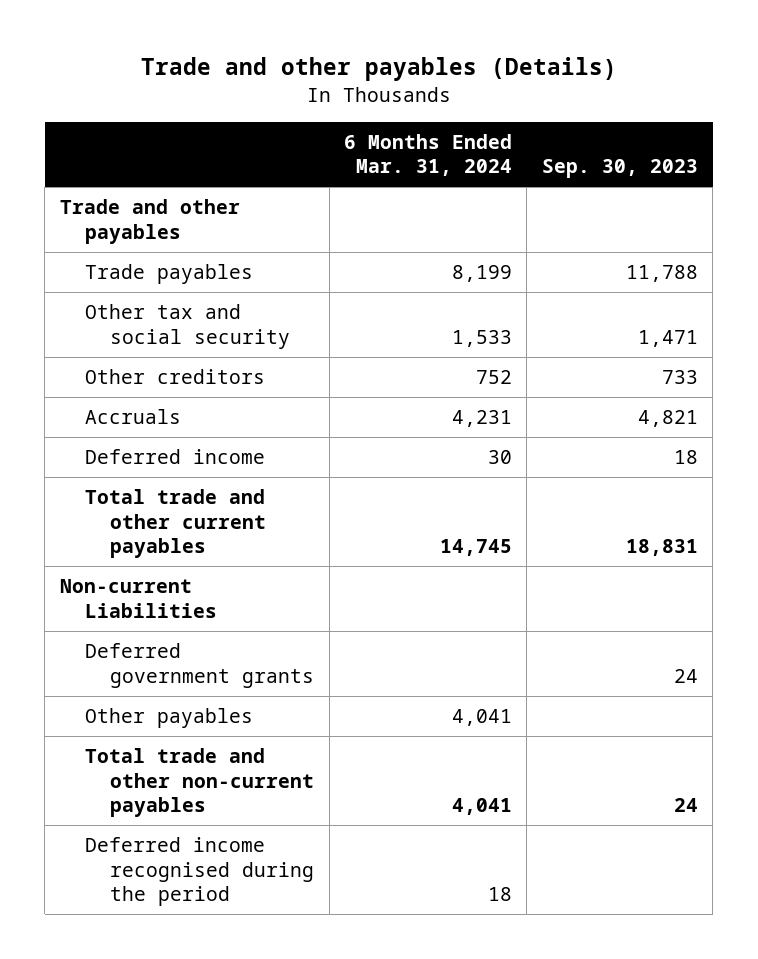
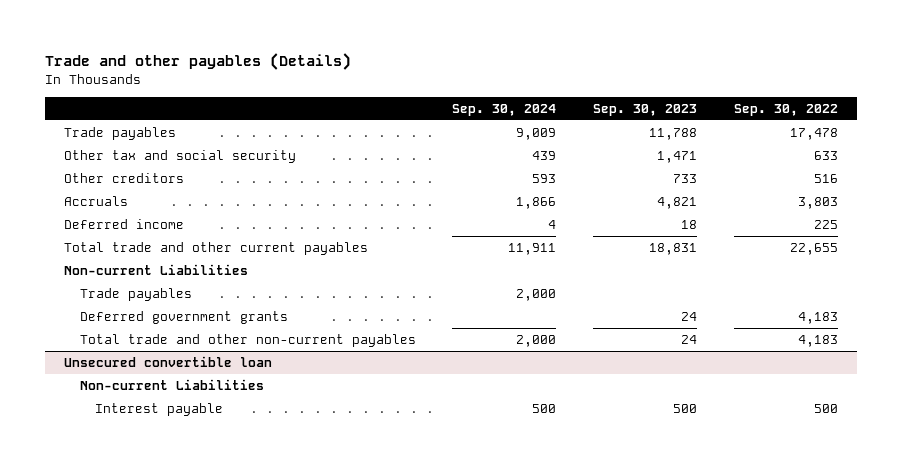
[343,133,512,177] 6 Months Ended Mar. 31, 2024 -> none
none -> [452,103,557,116] Sep. 30, 2024
none -> [734,103,839,116] Sep. 30, 2022
[59,199,240,244] Trade and other payables -> none
none -> [79,288,192,302] Trade payables
[84,708,253,729] Other payables -> none
[84,837,315,907] Deferred income recognised during the period -> none
none -> [63,356,272,368] Unsecured convertible loan
none -> [79,379,264,391] Non-current Liabilities
none -> [95,403,224,417] Interest payable

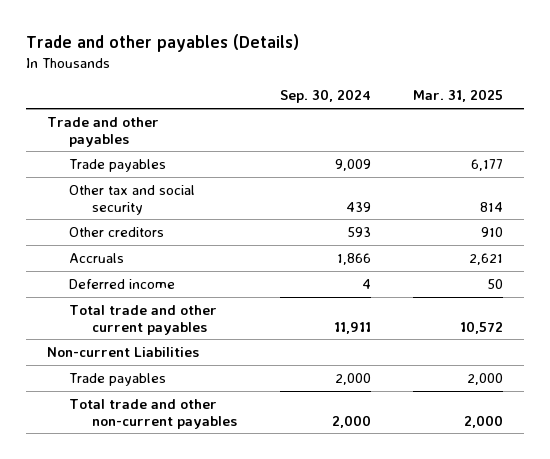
[593,103,698,116] Sep. 30, 2023 -> none
[734,103,839,116] Sep. 30, 2022 -> none
none -> [413,89,504,103] Mar. 31, 2025
none -> [46,116,159,147] Trade and other payables
[79,311,288,325] Deferred government grants -> none
[63,356,272,368] Unsecured convertible loan -> none
[79,379,264,391] Non-current Liabilities -> none
[95,403,224,417] Interest payable -> none

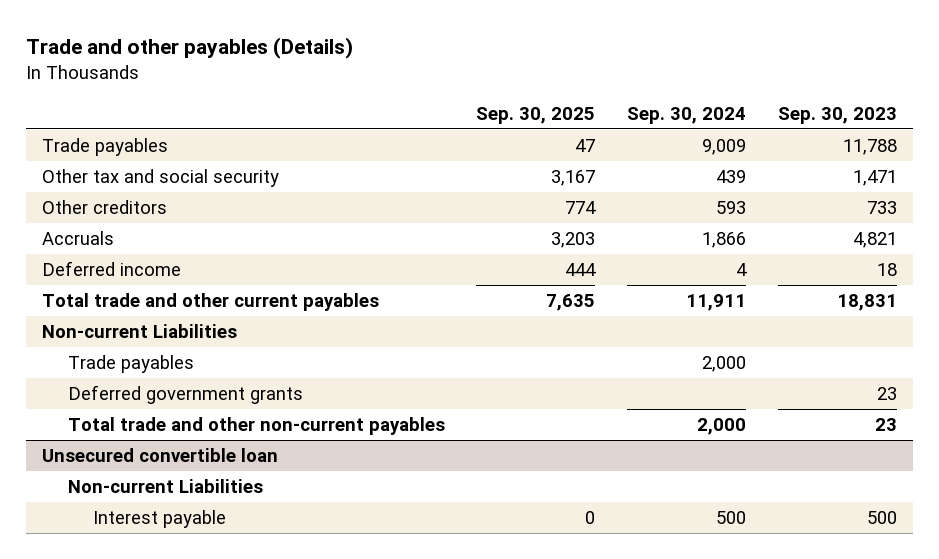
[413,89,504,103] Mar. 31, 2025 -> none
none -> [476,106,596,124] Sep. 30, 2025
none -> [778,106,898,124] Sep. 30, 2023
[46,116,159,147] Trade and other payables -> none
none -> [67,385,303,405] Deferred government grants
none -> [41,448,278,463] Unsecured convertible loan
none -> [67,479,263,494] Non-current Liabilities
none -> [93,510,227,529] Interest payable

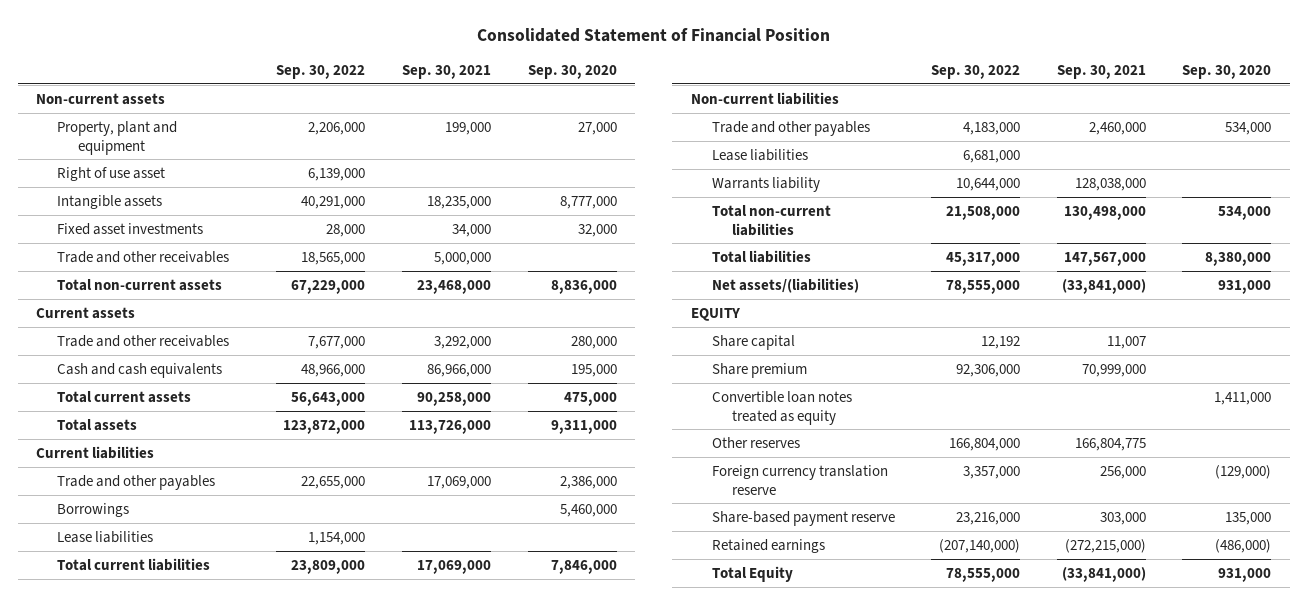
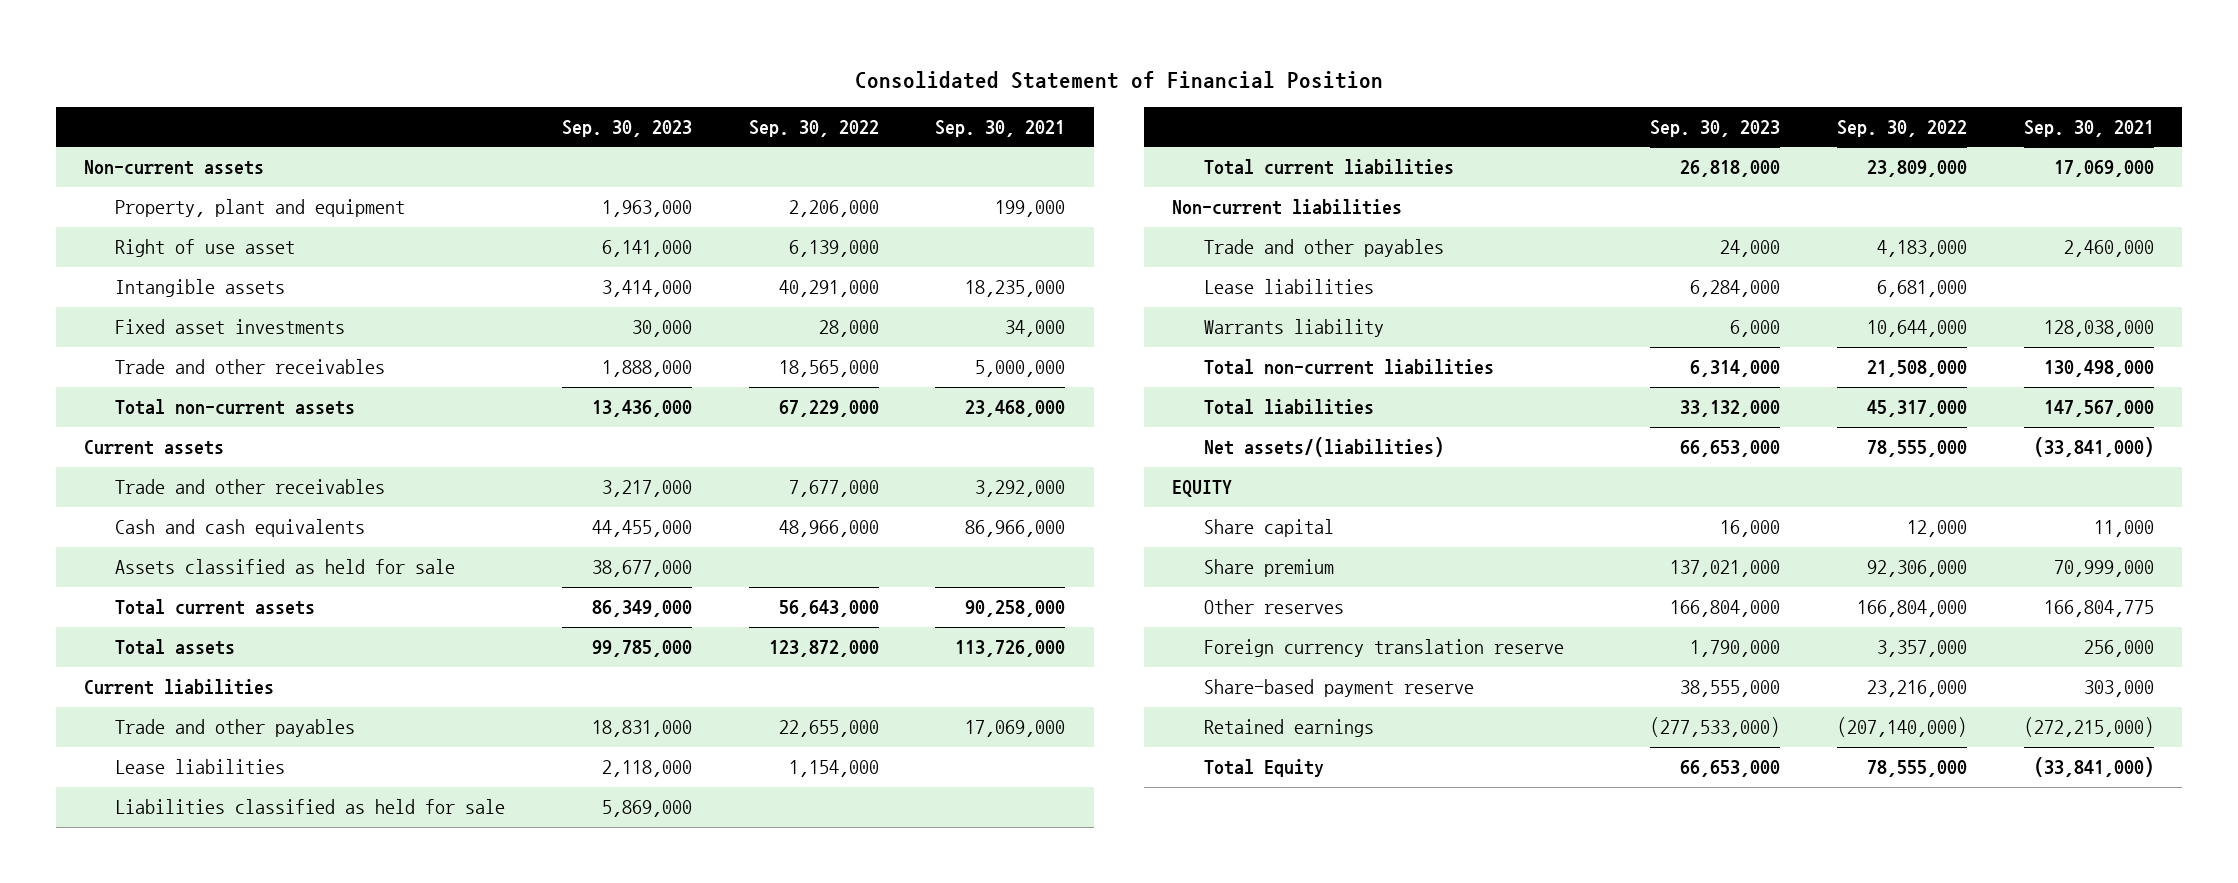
[527,64,617,79] Sep. 30, 2020 -> none
none -> [562,119,693,137] Sep. 30, 2023
none -> [115,559,456,575] Assets classified as held for sale
[56,502,129,517] Borrowings -> none
none -> [115,799,506,815] Liabilities classified as held for sale
[981,335,1021,349] 12,192 -> [1907,520,1968,538] 12,000
[1106,335,1146,349] 11,007 -> [2093,520,2154,538] 11,000
[711,390,852,425] Convertible loan notes treated as equity -> none

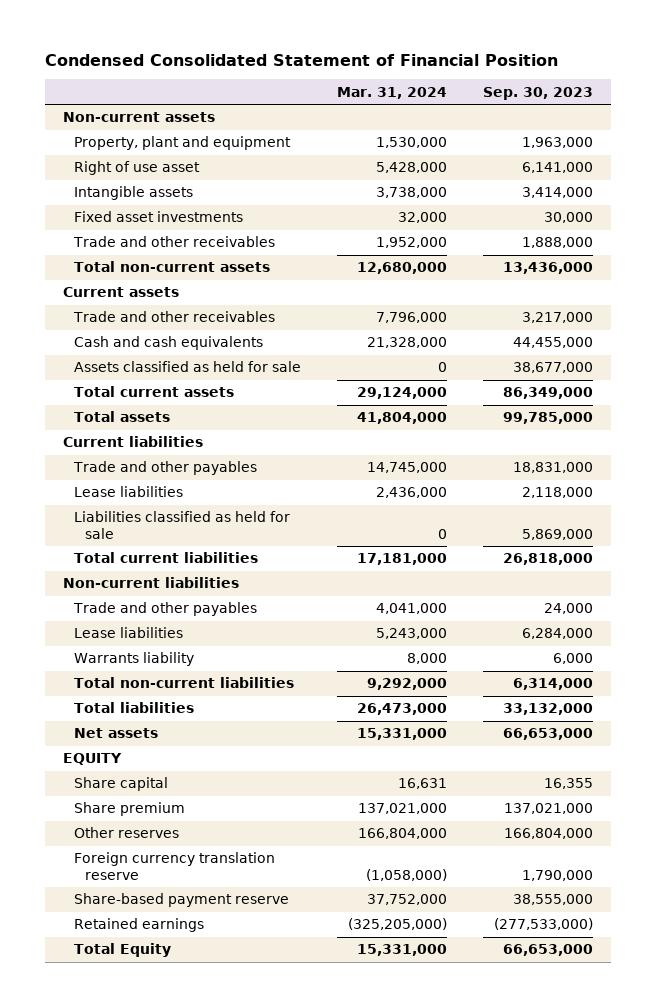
[854,70,1383,89] Consolidated Statement of Financial Position -> [45,53,559,66] Condensed Consolidated Statement of Financial Position
[748,119,879,137] Sep. 30, 2022 -> none
[935,119,1066,137] Sep. 30, 2021 -> none
none -> [337,86,448,99] Mar. 31, 2024
[1203,437,1444,458] Net assets/(liabilities) -> [74,728,159,739] Net assets
[1720,520,1781,538] 16,000 -> [544,778,594,790] 16,355

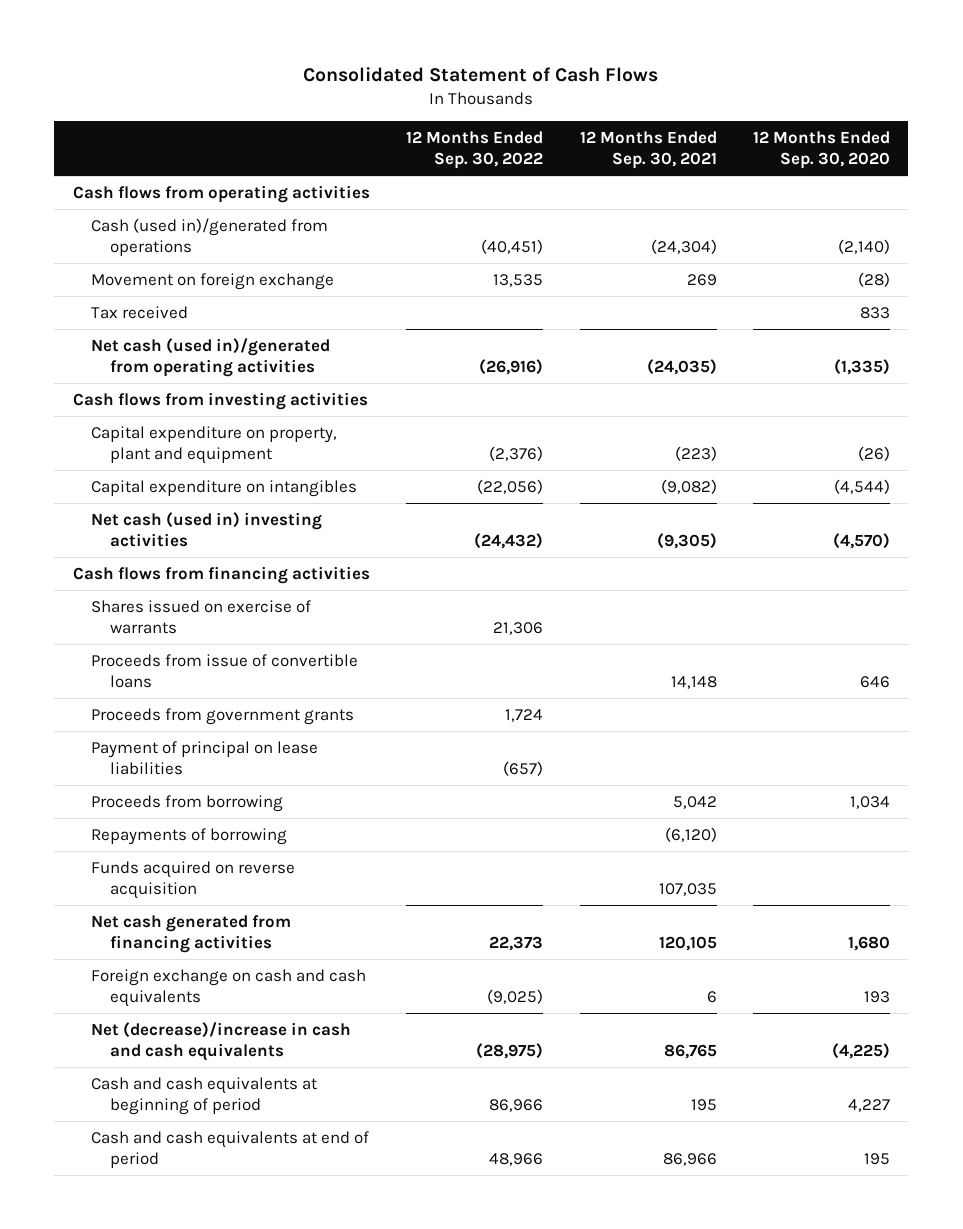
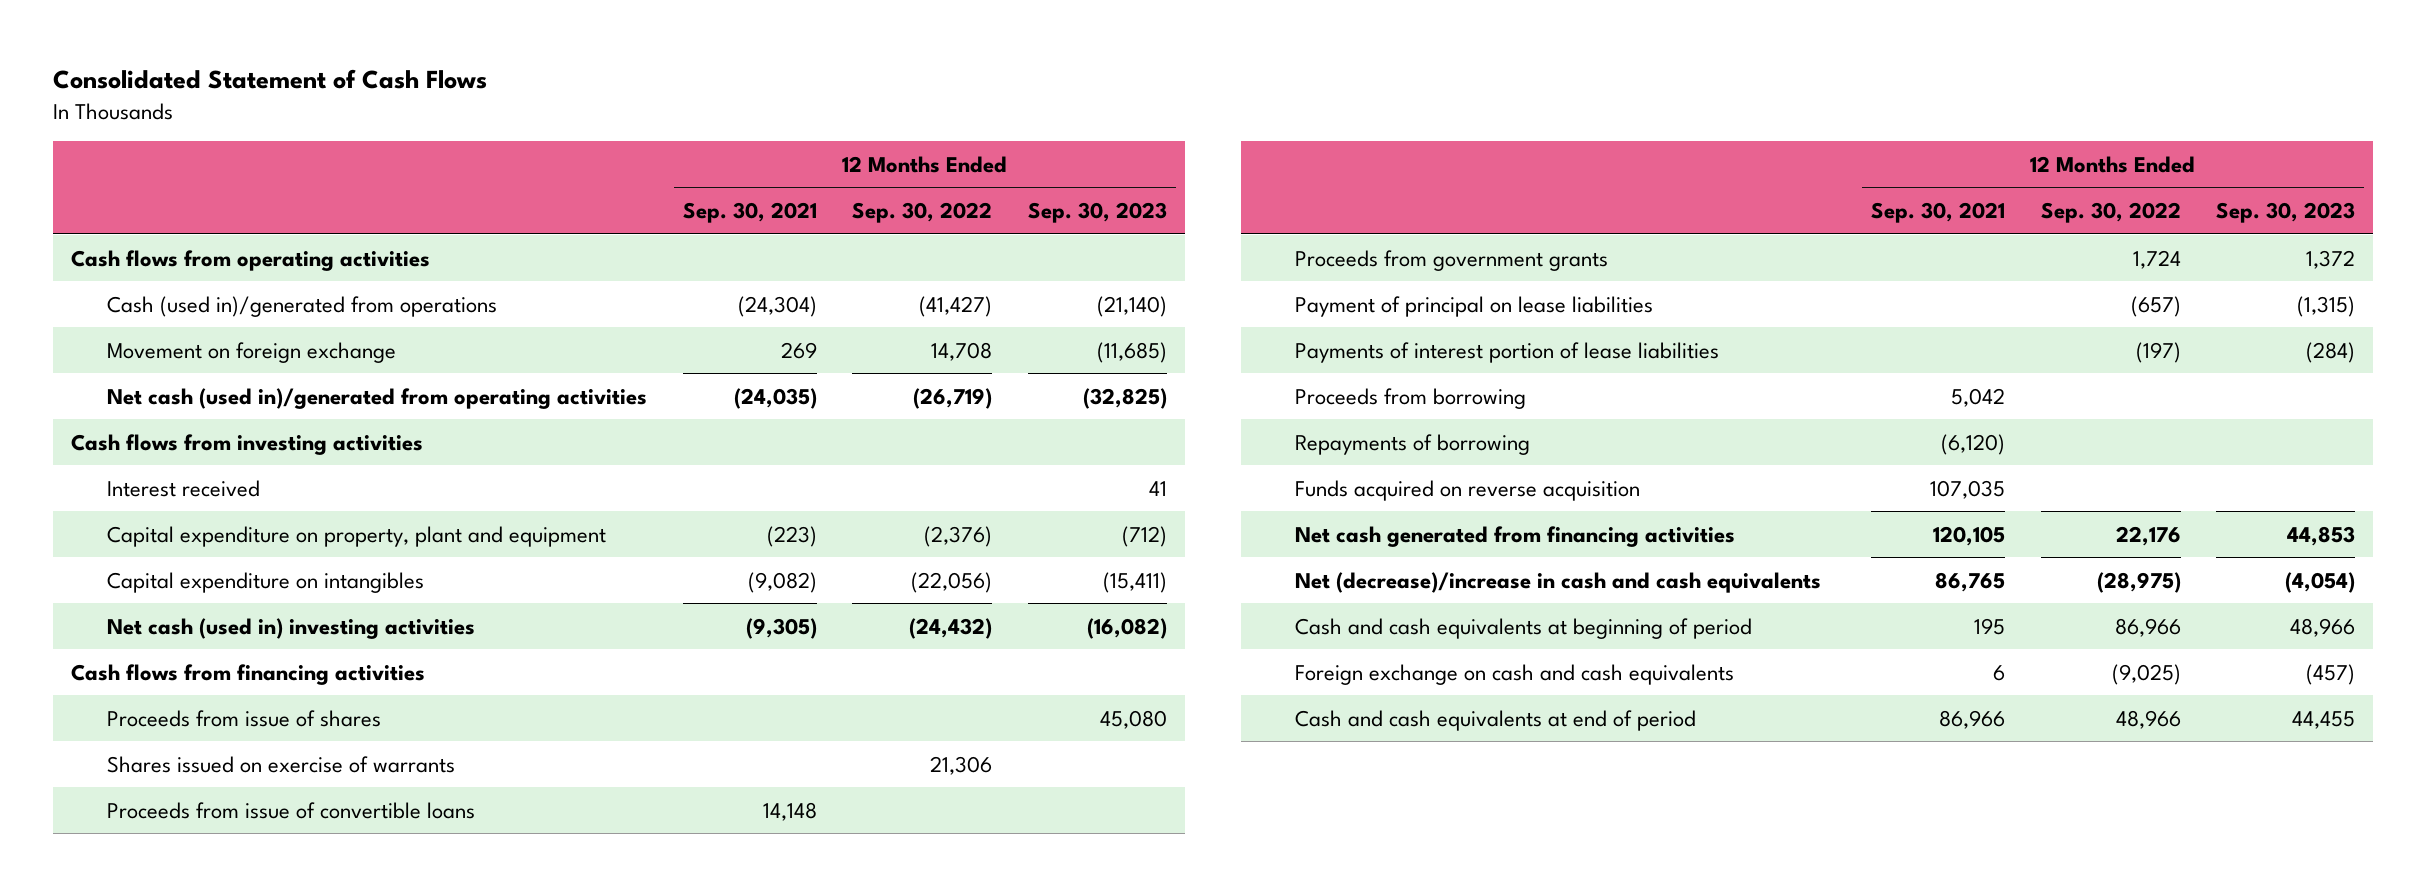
[753,130,891,170] 12 Months Ended Sep. 30, 2020 -> none
none -> [1028,202,1168,224] Sep. 30, 2023
[91,305,189,319] Tax received -> none
[481,239,544,255] (40,451) -> [919,295,993,317] (41,427)
[493,273,544,287] 13,535 -> [931,341,993,361] 14,708
[479,359,544,376] (26,916) -> [913,387,993,409] (26,719)
none -> [107,479,261,497] Interest received
none -> [107,709,382,727] Proceeds from issue of shares
none -> [1295,341,1720,363] Payments of interest portion of lease liabilities
[489,936,544,952] 22,373 -> [2115,525,2181,546] 22,176
[91,968,367,1008] Foreign exchange on cash and cash equivalents -> [1295,663,1735,685] Foreign exchange on cash and cash equivalents

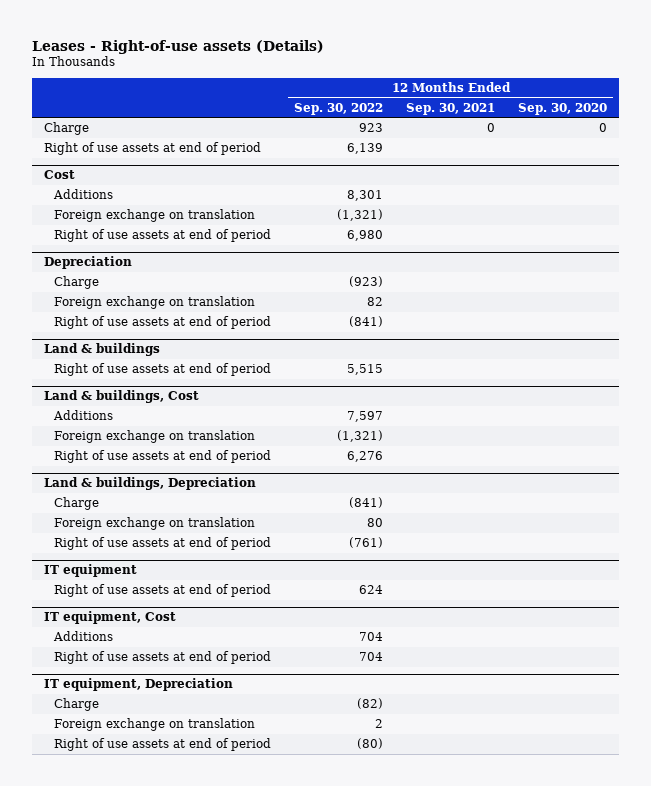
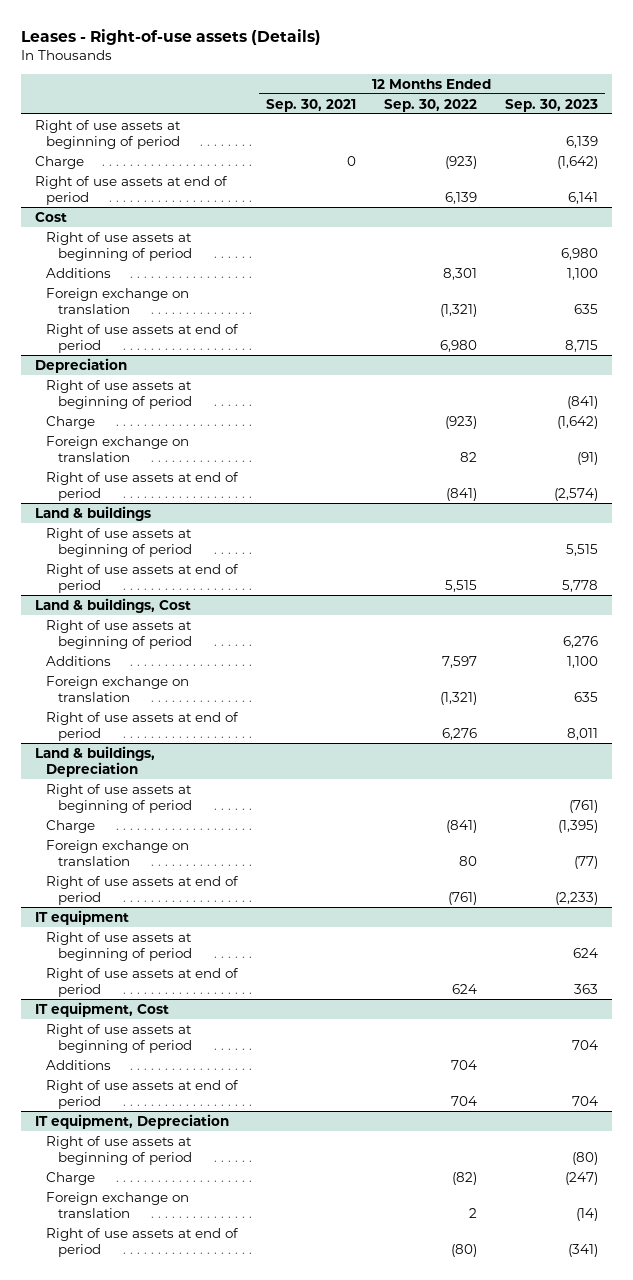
[518,102,608,115] Sep. 30, 2020 -> none
none -> [505,98,599,112] Sep. 30, 2023
none -> [34,119,181,149] Right of use assets at beginning of period
[359,123,384,133] 923 -> [445,155,478,169] (923)
none -> [46,231,193,261] Right of use assets at beginning of period
none -> [46,379,193,409] Right of use assets at beginning of period
none -> [46,527,193,557] Right of use assets at beginning of period
none -> [46,619,193,649] Right of use assets at beginning of period
none -> [46,783,193,813] Right of use assets at beginning of period
none -> [46,931,193,961] Right of use assets at beginning of period
none -> [46,1023,193,1053] Right of use assets at beginning of period
none -> [46,1135,193,1165] Right of use assets at beginning of period

